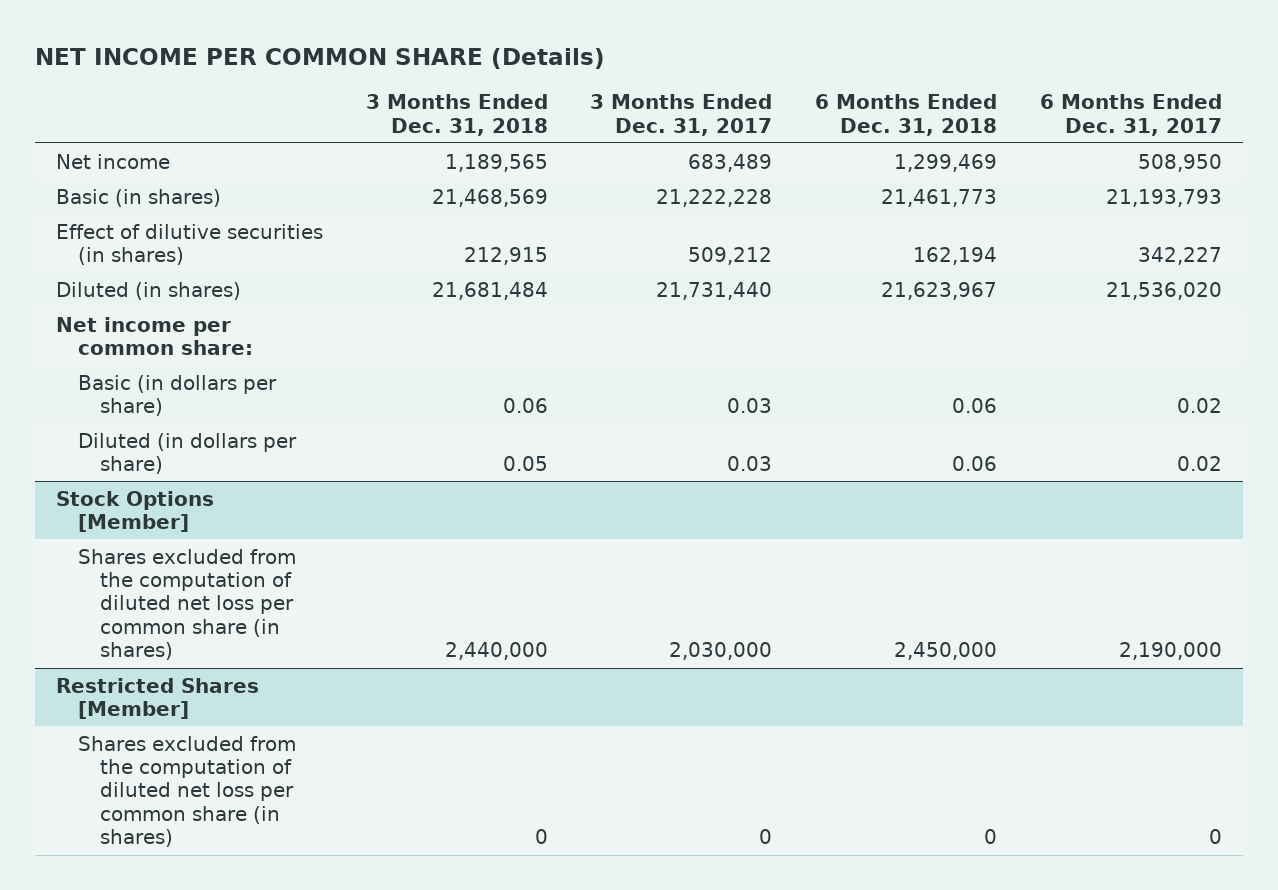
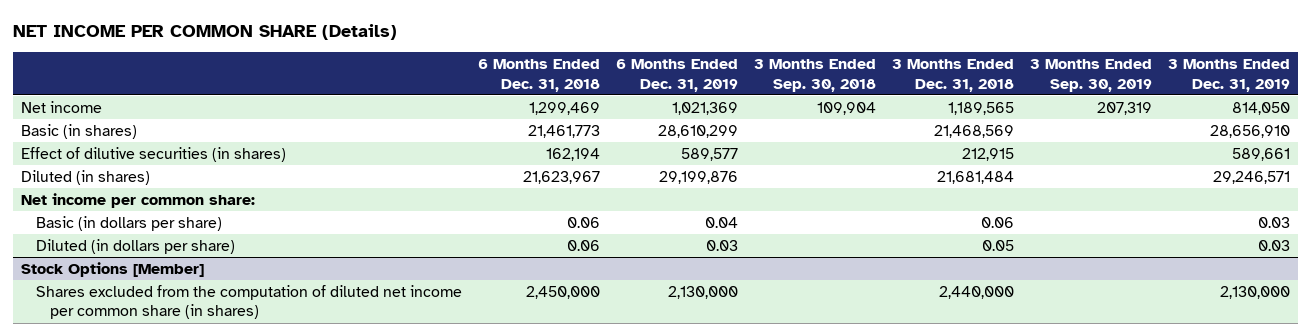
[590,94,773,136] 3 Months Ended Dec. 31, 2017 -> none
[1039,94,1222,136] 6 Months Ended Dec. 31, 2017 -> none
none -> [615,59,738,92] 6 Months Ended Dec. 31, 2019
none -> [753,59,876,92] 3 Months Ended Sep. 30, 2018
none -> [1029,59,1152,92] 3 Months Ended Sep. 30, 2019
none -> [1167,59,1290,92] 3 Months Ended Dec. 31, 2019
[55,677,259,720] Restricted Shares [Member] -> none
[78,735,297,848] Shares excluded from the computation of diluted net loss per common share (in shares) -> none
[78,548,297,661] Shares excluded from the computation of diluted net loss per common share (in shares) -> [35,284,462,320] Shares excluded from the computation of diluted net income per common share (in shares)

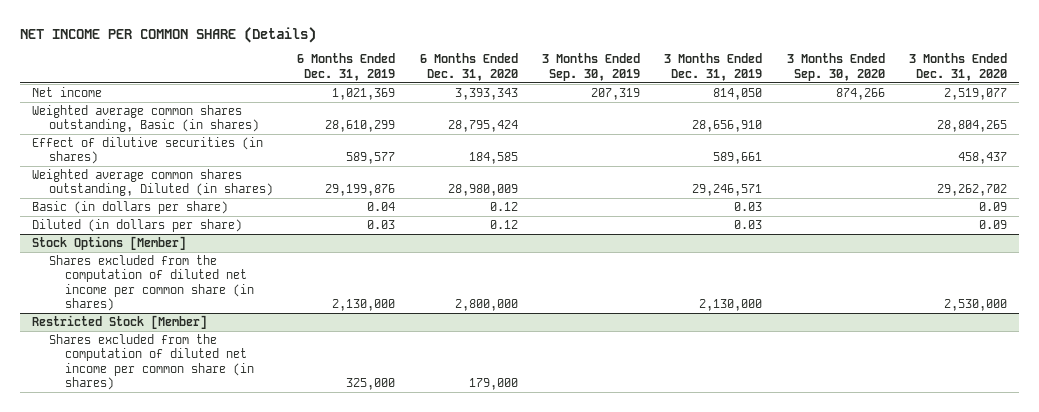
[477,59,600,92] 6 Months Ended Dec. 31, 2018 -> none
[753,59,876,92] 3 Months Ended Sep. 30, 2018 -> none
[891,59,1014,92] 3 Months Ended Dec. 31, 2018 -> none
none -> [419,53,518,81] 6 Months Ended Dec. 31, 2020
none -> [786,53,885,81] 3 Months Ended Sep. 30, 2020
none -> [908,53,1007,81] 3 Months Ended Dec. 31, 2020
[21,123,138,139] Basic (in shares) -> [32,104,259,133] Weighted average common shares outstanding, Basic (in shares)
[21,192,256,208] Net income per common share: -> none
[21,169,151,185] Diluted (in shares) -> [32,168,273,197] Weighted average common shares outstanding, Diluted (in shares)
none -> [32,314,208,329] Restricted Stock [Member]
none -> [48,333,255,391] Shares excluded from the computation of diluted net income per common share (in shares)

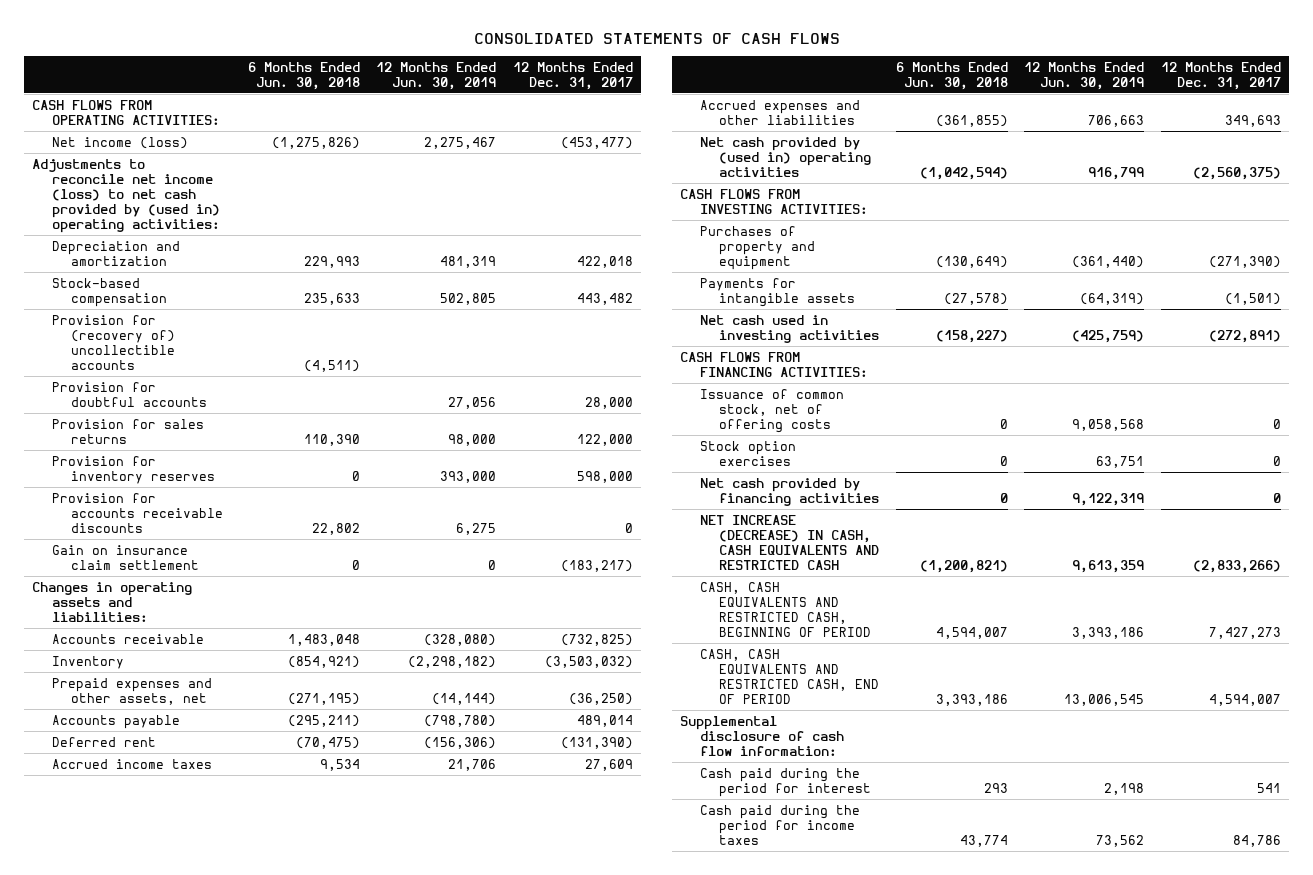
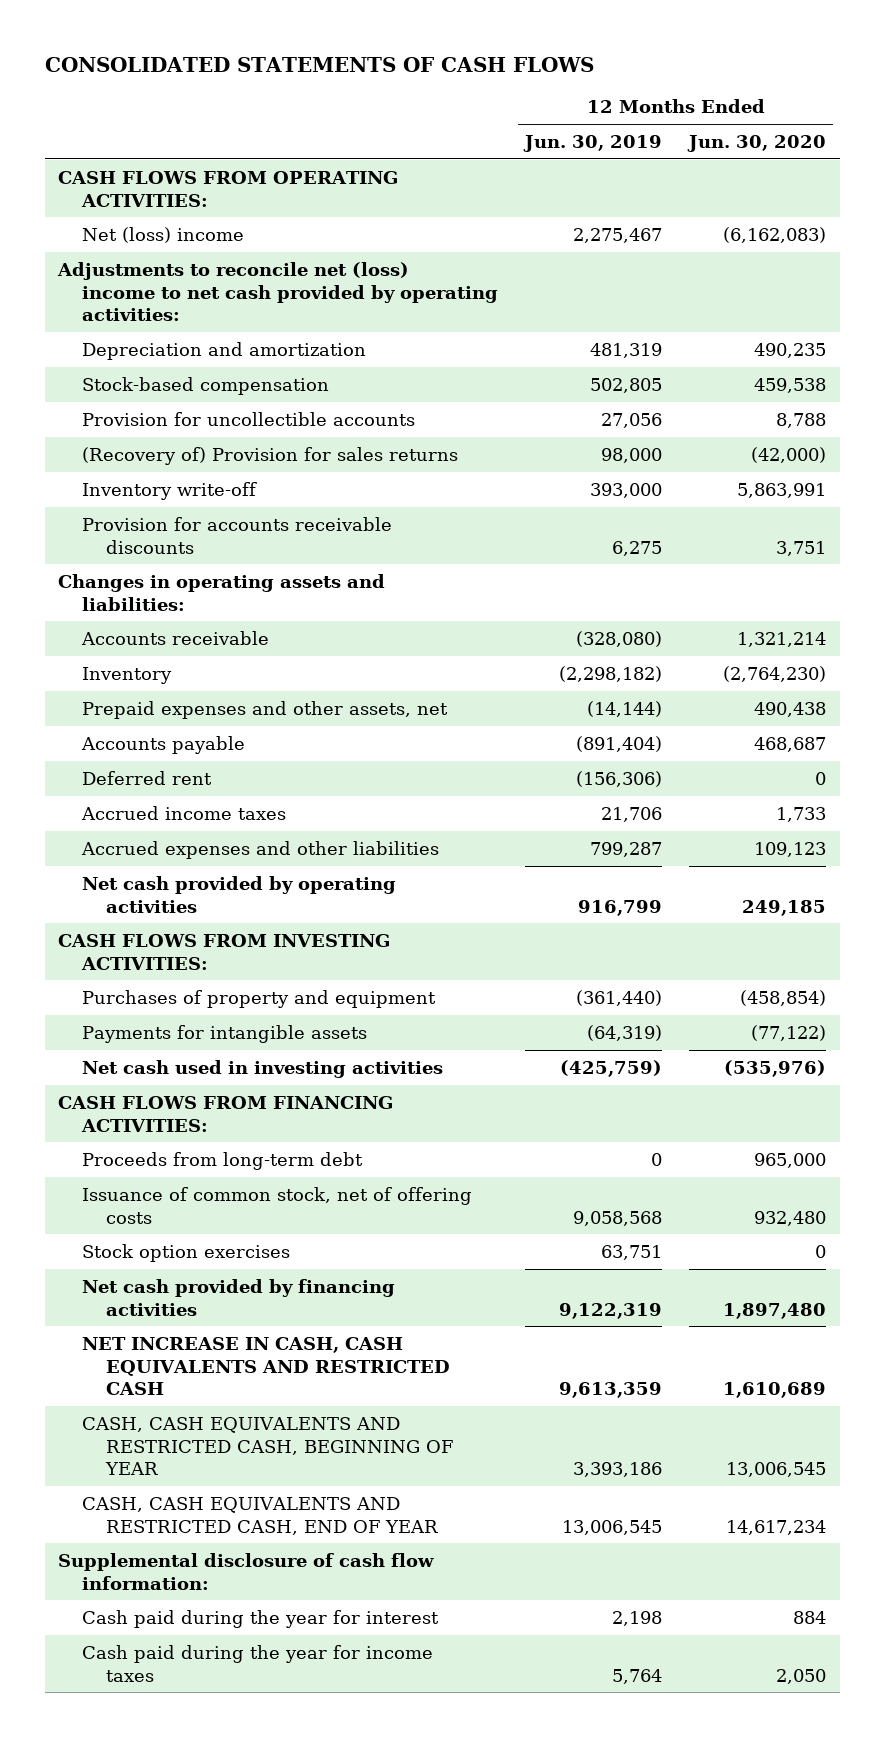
[247,61,360,90] 6 Months Ended Jun. 30, 2018 -> none
[512,61,633,90] 12 Months Ended Dec. 31, 2017 -> none
none -> [687,134,827,152] Jun. 30, 2020
[51,136,188,149] Net income (loss) -> [82,226,245,243] Net (loss) income
[32,158,220,233] Adjustments to reconcile net income (loss) to net cash provided by (used in) operating activities: -> [57,261,499,322] Adjustments to reconcile net (loss) income to net cash provided by operating activities:
[51,314,176,370] Provision for (recovery of) uncollectible accounts -> none
[51,381,208,407] Provision for doubtful accounts -> [82,411,416,426] Provision for uncollectible accounts
[51,418,204,444] Provision for sales returns -> [82,446,459,465] (Recovery of) Provision for sales returns
[51,455,216,484] Provision for inventory reserves -> [82,481,258,500] Inventory write-off
[51,544,200,570] Gain on insurance claim settlement -> none
[424,714,497,727] (798,780) -> [576,735,663,752] (891,404)
[1088,114,1145,127] 706,663 -> [590,841,663,857] 799,287
[699,136,872,177] Net cash provided by (used in) operating activities -> [82,875,397,913] Net cash provided by operating activities
none -> [82,1151,364,1170] Proceeds from long-term debt
[699,514,880,570] NET INCREASE (DECREASE) IN CASH, CASH EQUIVALENTS AND RESTRICTED CASH -> [82,1336,450,1396] NET INCREASE IN CASH, CASH EQUIVALENTS AND RESTRICTED CASH
[699,581,872,637] CASH, CASH EQUIVALENTS AND RESTRICTED CASH, BEGINNING OF PERIOD -> [82,1416,453,1476] CASH, CASH EQUIVALENTS AND RESTRICTED CASH, BEGINNING OF YEAR
[699,648,880,704] CASH, CASH EQUIVALENTS AND RESTRICTED CASH, END OF PERIOD -> [82,1496,438,1535] CASH, CASH EQUIVALENTS AND RESTRICTED CASH, END OF YEAR
[699,767,872,797] Cash paid during the period for interest -> [82,1609,440,1628] Cash paid during the year for interest
[699,804,860,845] Cash paid during the period for income taxes -> [82,1644,434,1682] Cash paid during the year for income taxes
[1096,834,1145,847] 73,562 -> [612,1668,663,1684] 5,764

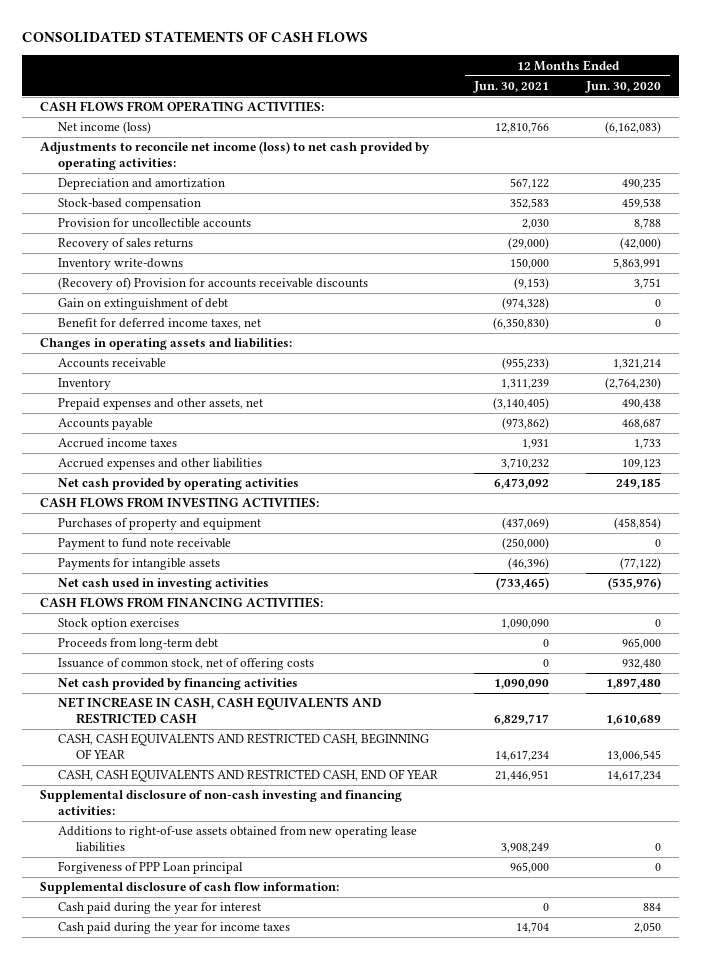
[523,134,663,152] Jun. 30, 2019 -> none
none -> [473,81,550,94] Jun. 30, 2021
[82,226,245,243] Net (loss) income -> [58,121,152,135] Net income (loss)
[57,261,499,322] Adjustments to reconcile net (loss) income to net cash provided by operating activities: -> [40,141,431,171] Adjustments to reconcile net income (loss) to net cash provided by operating activities:
[82,446,459,465] (Recovery of) Provision for sales returns -> [58,238,194,251] Recovery of sales returns
[82,481,258,500] Inventory write-off -> [58,258,184,271] Inventory write-downs
[82,516,393,554] Provision for accounts receivable discounts -> [58,277,369,291] (Recovery of) Provision for accounts receivable discounts
none -> [58,298,229,311] Gain on extinguishment of debt
none -> [58,318,262,330] Benefit for deferred income taxes, net
[82,770,213,785] Deferred rent -> none
none -> [58,538,232,551] Payment to fund note receivable
[82,1243,291,1262] Stock option exercises -> [58,618,180,631] Stock option exercises
none -> [40,790,403,816] Supplemental disclosure of non-cash investing and financing activities:
none -> [58,826,418,853] Additions to right-of-use assets obtained from new operating lease liabilities
none -> [58,861,244,875] Forgiveness of PPP Loan principal

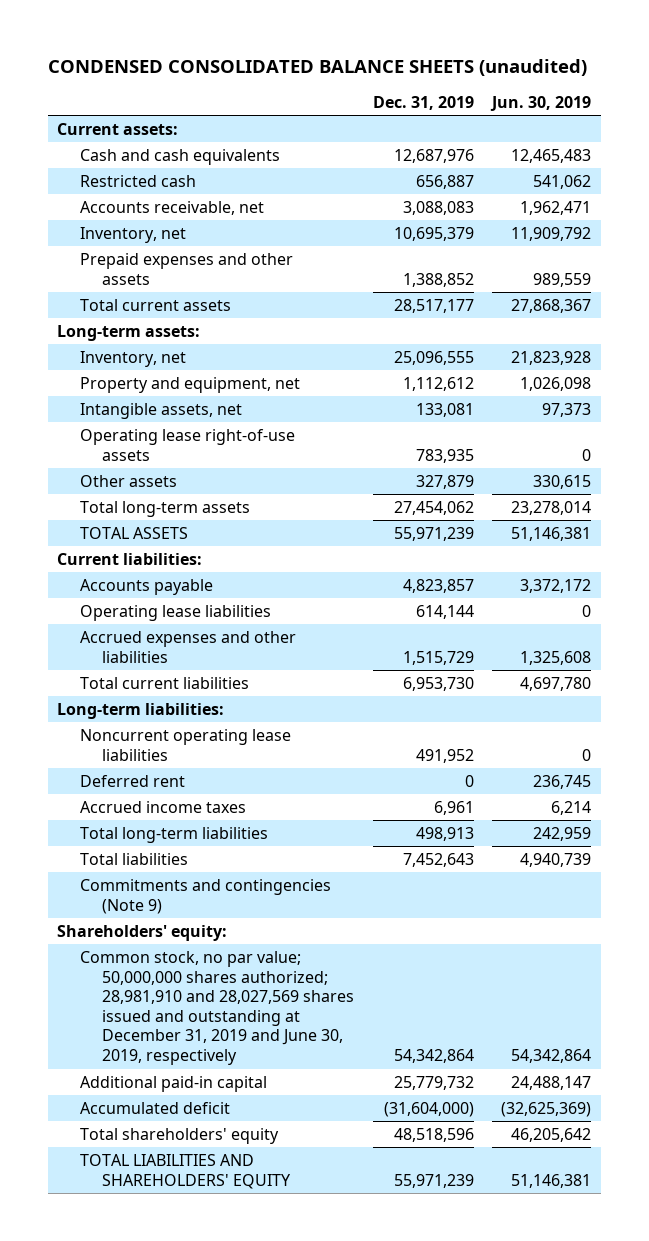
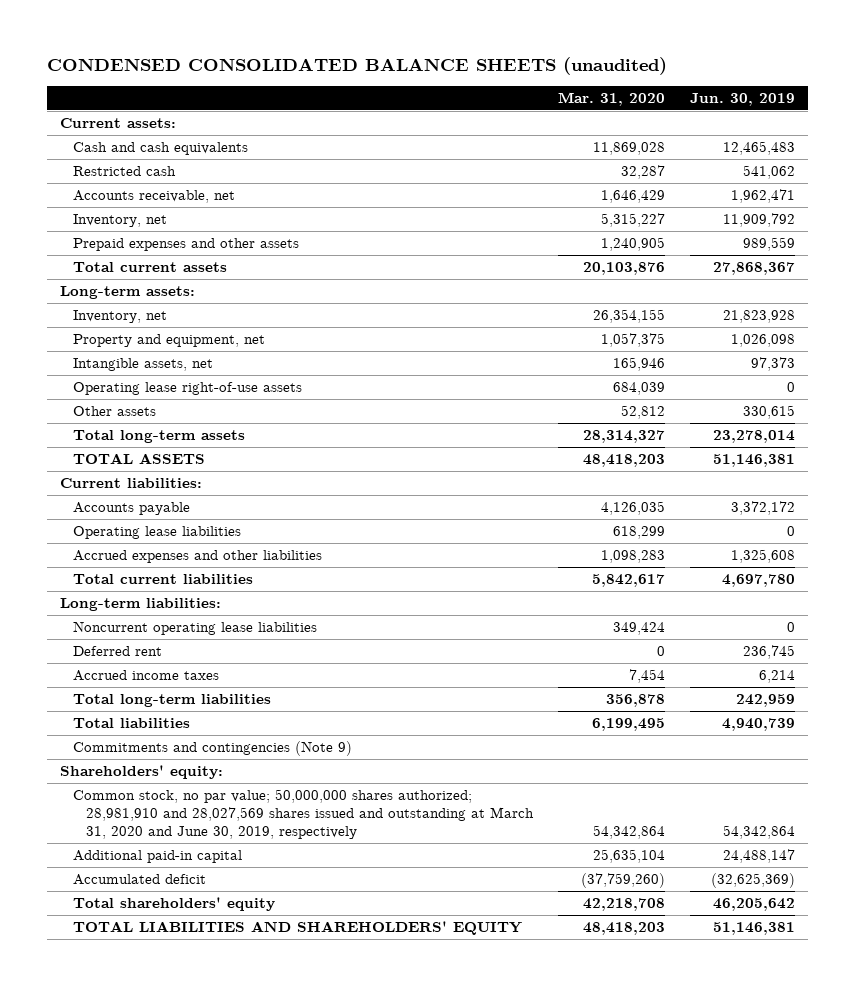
[372,95,474,110] Dec. 31, 2019 -> none
none -> [558,91,666,106] Mar. 31, 2020
[79,950,354,1066] Common stock, no par value; 50,000,000 shares authorized; 28,981,910 and 28,027,569 shares issued and outstanding at December 31, 2019 and June 30, 2019, respectively -> [72,789,534,839] Common stock, no par value; 50,000,000 shares authorized; 28,981,910 and 28,027,569 shares issued and outstanding at March 31, 2020 and June 30, 2019, respectively

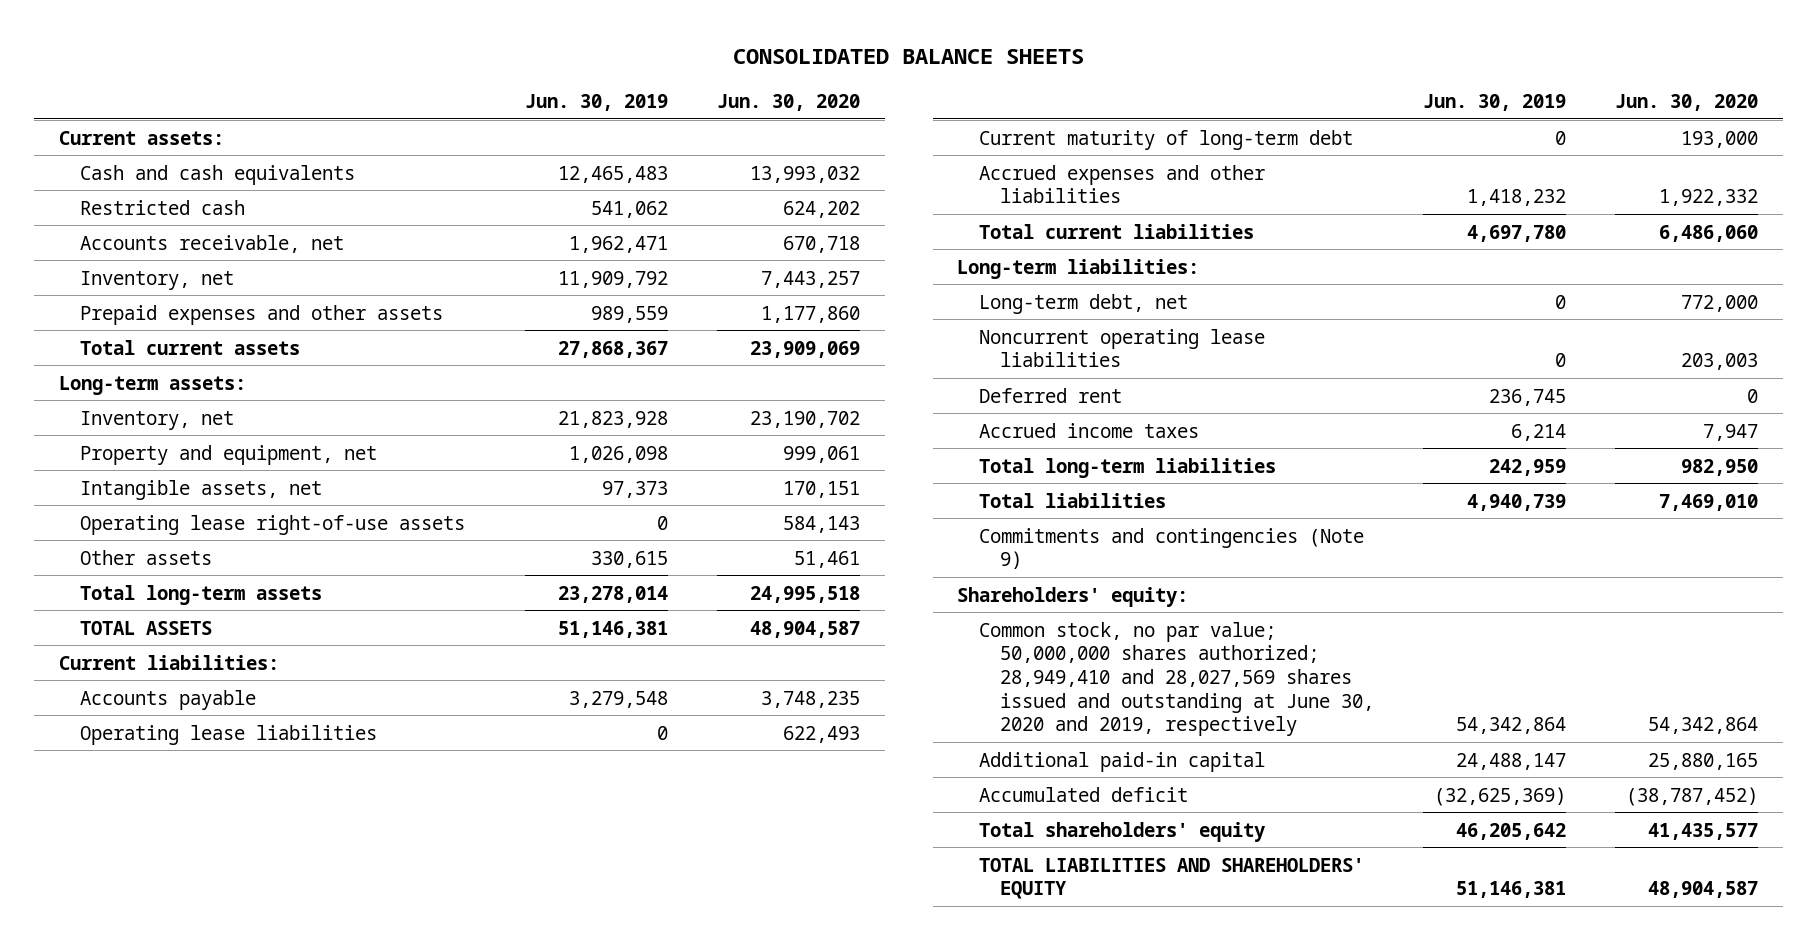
[47,56,668,75] CONDENSED CONSOLIDATED BALANCE SHEETS (unaudited) -> [732,49,1084,65] CONSOLIDATED BALANCE SHEETS
[558,91,666,106] Mar. 31, 2020 -> none
none -> [717,94,861,112] Jun. 30, 2020
[731,501,796,516] 3,372,172 -> [568,690,668,708] 3,279,548
none -> [978,129,1353,150] Current maturity of long-term debt
[731,549,796,564] 1,325,608 -> [1467,189,1567,207] 1,418,232
none -> [978,293,1188,314] Long-term debt, net
[72,789,534,839] Common stock, no par value; 50,000,000 shares authorized; 28,981,910 and 28,027,569 shares issued and outstanding at March 31, 2020 and June 30, 2019, respectively -> [978,621,1374,737] Common stock, no par value; 50,000,000 shares authorized; 28,949,410 and 28,027,569 shares issued and outstanding at June 30, 2020 and 2019, respectively

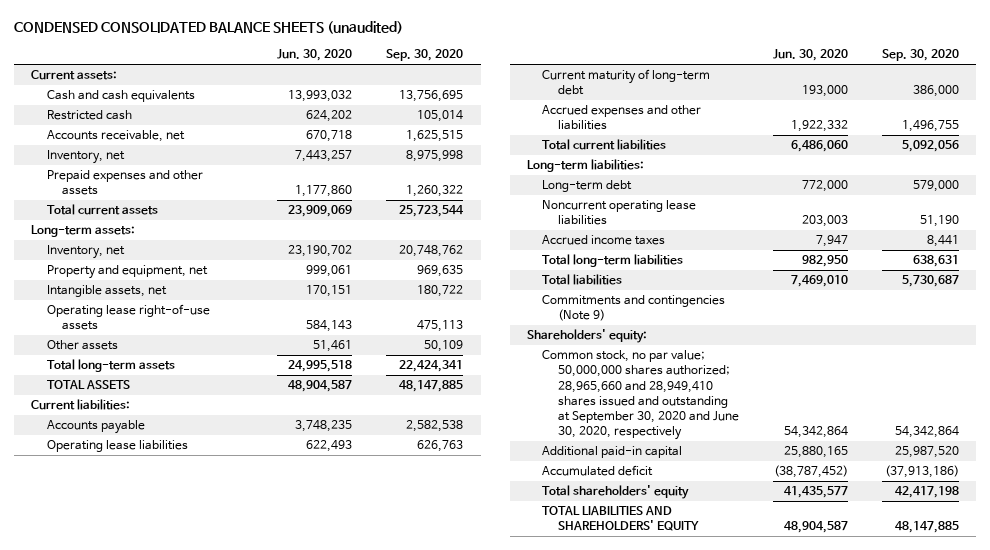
[732,49,1084,65] CONSOLIDATED BALANCE SHEETS -> [14,21,404,35] CONDENSED CONSOLIDATED BALANCE SHEETS (unaudited)
[524,94,668,112] Jun. 30, 2019 -> none
none -> [386,49,464,62] Sep. 30, 2020
[978,293,1188,314] Long-term debt, net -> [542,180,633,193] Long-term debt
[978,387,1122,403] Deferred rent -> none
[978,621,1374,737] Common stock, no par value; 50,000,000 shares authorized; 28,949,410 and 28,027,569 shares issued and outstanding at June 30, 2020 and 2019, respectively -> [542,350,739,440] Common stock, no par value; 50,000,000 shares authorized; 28,965,660 and 28,949,410 shares issued and outstanding at September 30, 2020 and June 30, 2020, respectively

